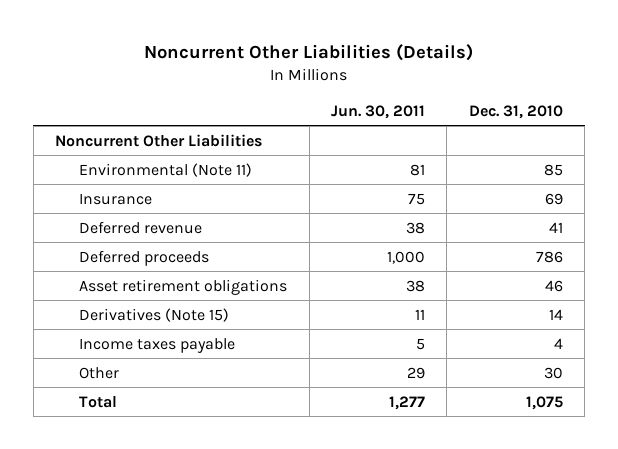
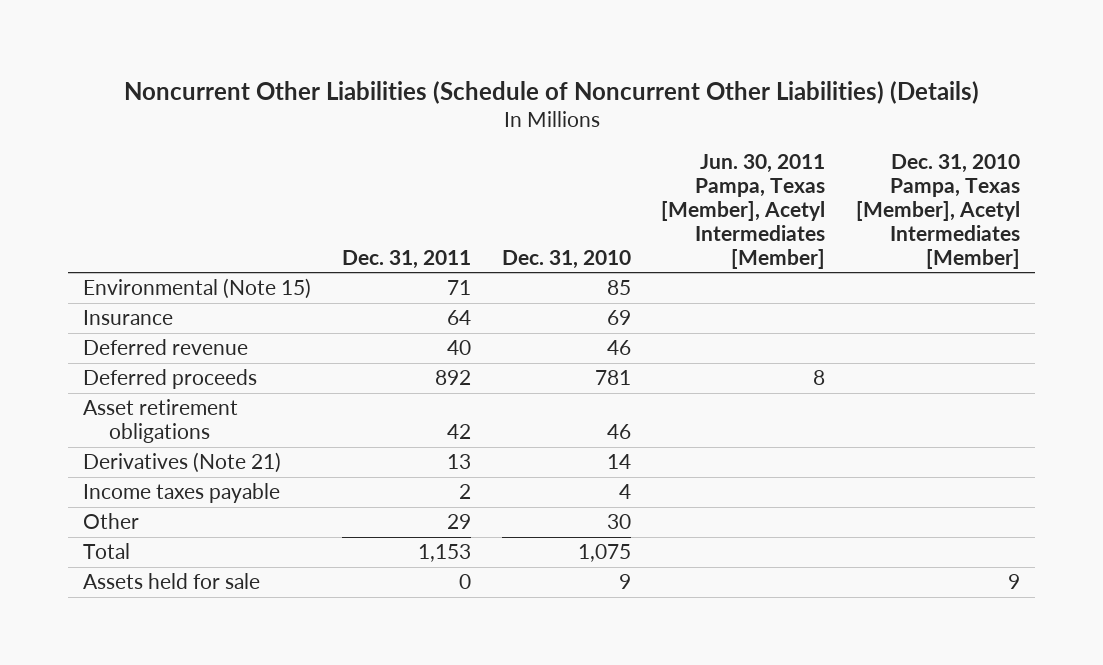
[143,44,473,62] Noncurrent Other Liabilities (Details) -> [123,80,979,104] Noncurrent Other Liabilities (Schedule of Noncurrent Other Liabilities) (Details)
[331,104,426,119] Jun. 30, 2011 -> none
none -> [342,249,472,269] Dec. 31, 2011
none -> [661,154,826,269] Jun. 30, 2011 Pampa, Texas [Member], Acetyl Intermediates [Member]
none -> [855,154,1020,269] Dec. 31, 2010 Pampa, Texas [Member], Acetyl Intermediates [Member]
[54,133,262,147] Noncurrent Other Liabilities -> none
[79,162,253,177] Environmental (Note 11) -> [83,278,312,300] Environmental (Note 15)
[548,221,563,233] 41 -> [606,340,631,356] 46
[535,250,563,263] 786 -> [594,370,631,386] 781
[79,307,230,322] Derivatives (Note 15) -> [83,452,282,474] Derivatives (Note 21)
none -> [83,573,261,590] Assets held for sale

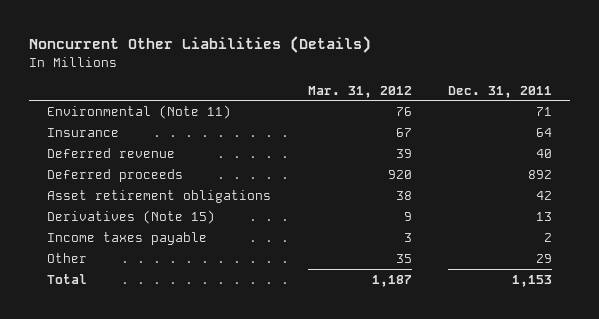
[123,80,979,104] Noncurrent Other Liabilities (Schedule of Noncurrent Other Liabilities) (Details) -> [28,36,371,54] Noncurrent Other Liabilities (Details)
[501,249,631,269] Dec. 31, 2010 -> none
[661,154,826,269] Jun. 30, 2011 Pampa, Texas [Member], Acetyl Intermediates [Member] -> none
[855,154,1020,269] Dec. 31, 2010 Pampa, Texas [Member], Acetyl Intermediates [Member] -> none
none -> [307,85,412,98] Mar. 31, 2012
[83,278,312,300] Environmental (Note 15) -> [47,104,232,119] Environmental (Note 11)
[83,452,282,474] Derivatives (Note 21) -> [47,209,216,224] Derivatives (Note 15)
[83,573,261,590] Assets held for sale -> none

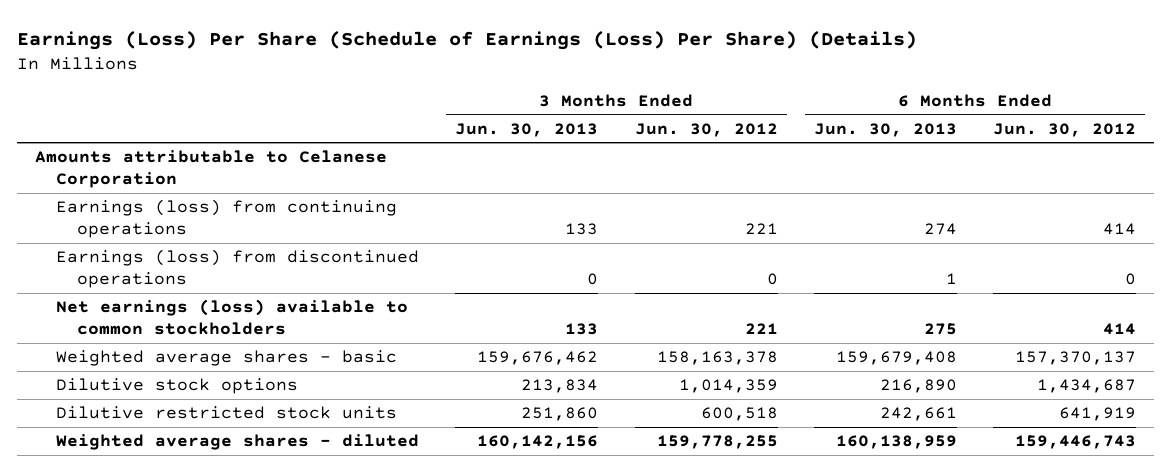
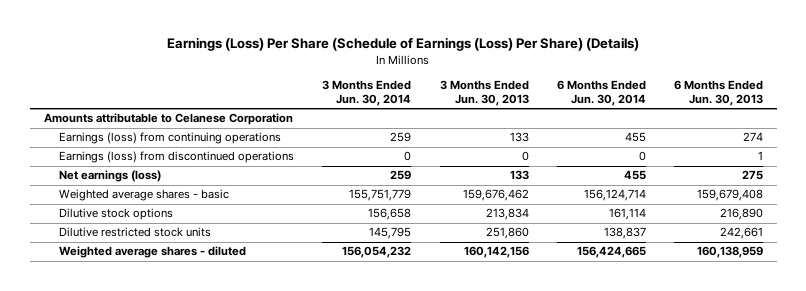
[634,122,778,137] Jun. 30, 2012 -> none
[992,122,1136,137] Jun. 30, 2012 -> none
none -> [322,79,412,107] 3 Months Ended Jun. 30, 2014
none -> [556,79,646,107] 6 Months Ended Jun. 30, 2014
[56,299,409,336] Net earnings (loss) available to common stockholders -> [59,170,162,183] Net earnings (loss)

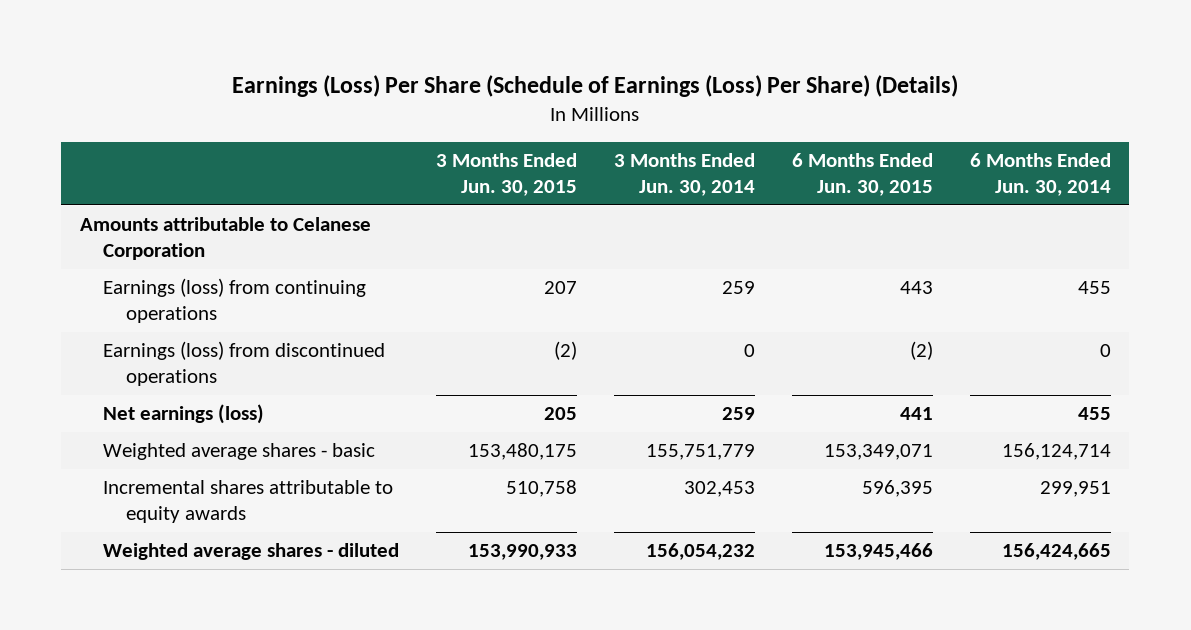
[439,79,529,107] 3 Months Ended Jun. 30, 2013 -> none
[673,79,763,107] 6 Months Ended Jun. 30, 2013 -> none
none -> [435,153,577,196] 3 Months Ended Jun. 30, 2015
none -> [791,153,933,196] 6 Months Ended Jun. 30, 2015
[59,208,174,221] Dilutive stock options -> none
[59,227,212,238] Dilutive restricted stock units -> none
none -> [103,480,394,523] Incremental shares attributable to equity awards

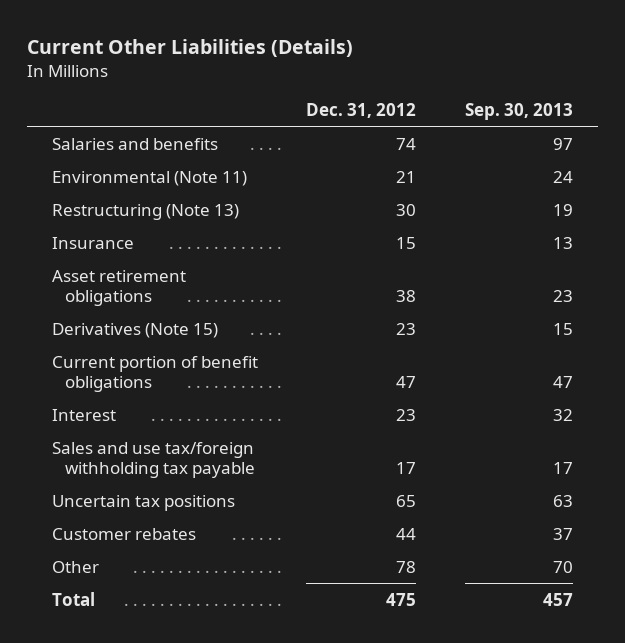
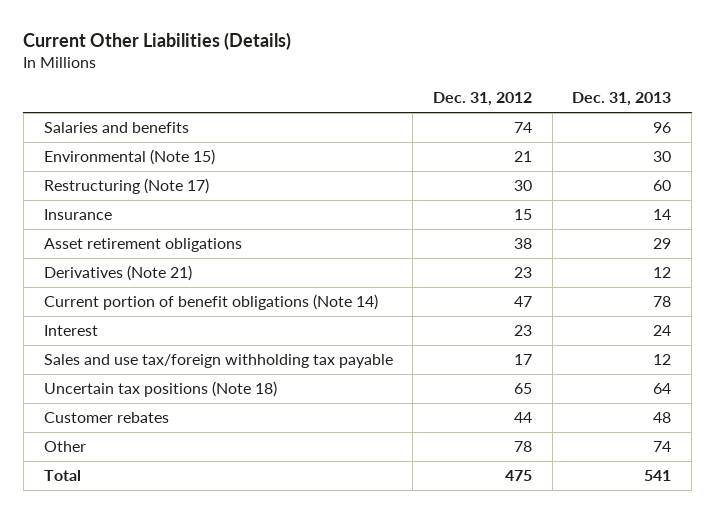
[465,103,574,121] Sep. 30, 2013 -> none
none -> [572,92,672,107] Dec. 31, 2013
[51,170,247,186] Environmental (Note 11) -> [43,148,215,165] Environmental (Note 15)
[51,203,239,220] Restructuring (Note 13) -> [43,177,209,194] Restructuring (Note 17)
[51,322,218,338] Derivatives (Note 15) -> [43,264,192,281] Derivatives (Note 21)
[51,355,258,393] Current portion of benefit obligations -> [43,293,378,310] Current portion of benefit obligations (Note 14)
[51,494,235,511] Uncertain tax positions -> [43,380,277,397] Uncertain tax positions (Note 18)

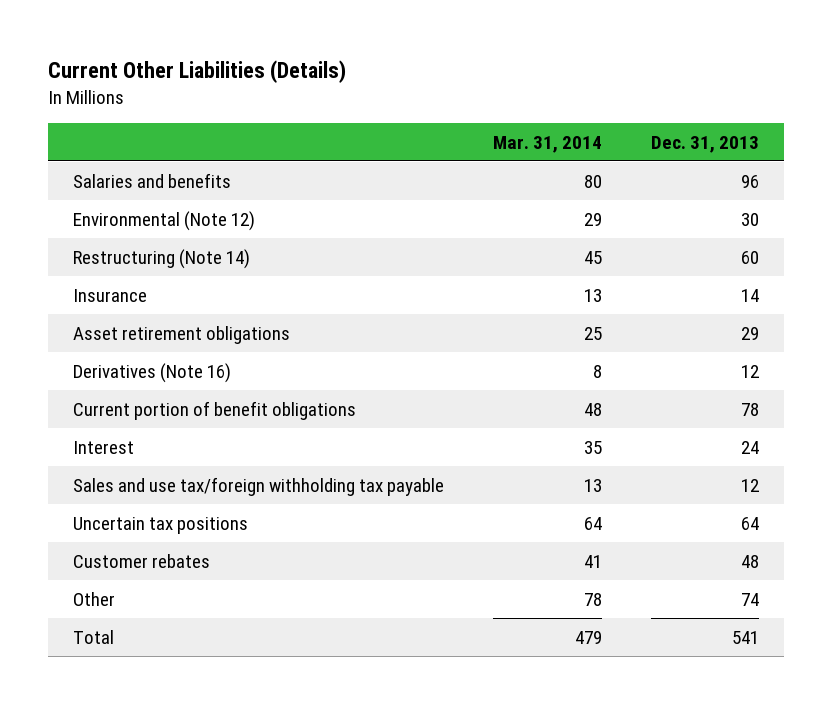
[432,92,532,107] Dec. 31, 2012 -> none
none -> [492,135,602,153] Mar. 31, 2014
[43,148,215,165] Environmental (Note 15) -> [72,210,255,231] Environmental (Note 12)
[43,177,209,194] Restructuring (Note 17) -> [72,248,250,269] Restructuring (Note 14)
[43,264,192,281] Derivatives (Note 21) -> [72,362,231,383] Derivatives (Note 16)
[43,293,378,310] Current portion of benefit obligations (Note 14) -> [72,400,356,420] Current portion of benefit obligations
[43,380,277,397] Uncertain tax positions (Note 18) -> [72,516,248,534] Uncertain tax positions

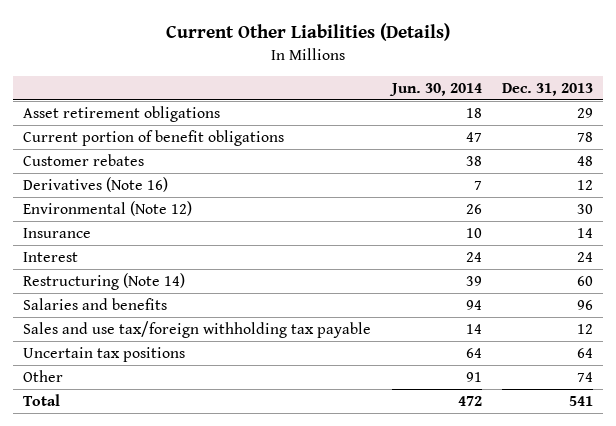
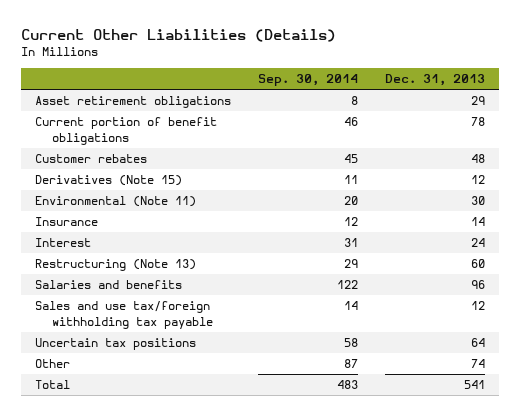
[388,82,482,96] Jun. 30, 2014 -> none
none -> [257,74,358,87] Sep. 30, 2014
[23,177,169,193] Derivatives (Note 16) -> [34,175,182,187] Derivatives (Note 15)
[23,201,193,217] Environmental (Note 12) -> [34,196,196,208] Environmental (Note 11)
[23,273,186,291] Restructuring (Note 14) -> [34,259,196,272] Restructuring (Note 13)

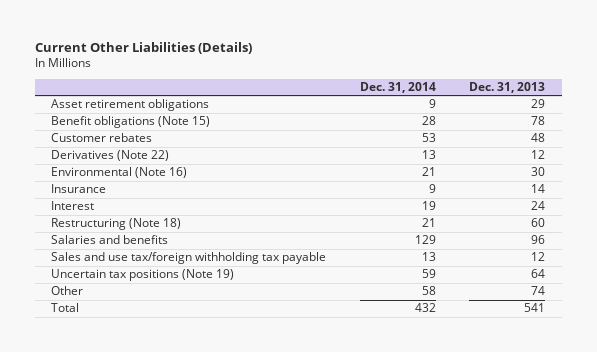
[257,74,358,87] Sep. 30, 2014 -> none
none -> [359,82,436,94] Dec. 31, 2014
[34,117,217,145] Current portion of benefit obligations -> none
none -> [51,116,211,129] Benefit obligations (Note 15)
[34,175,182,187] Derivatives (Note 15) -> [51,150,170,162] Derivatives (Note 22)
[34,196,196,208] Environmental (Note 11) -> [51,167,188,179] Environmental (Note 16)
[34,259,196,272] Restructuring (Note 13) -> [51,218,182,231] Restructuring (Note 18)
[34,338,196,351] Uncertain tax positions -> [51,269,235,282] Uncertain tax positions (Note 19)

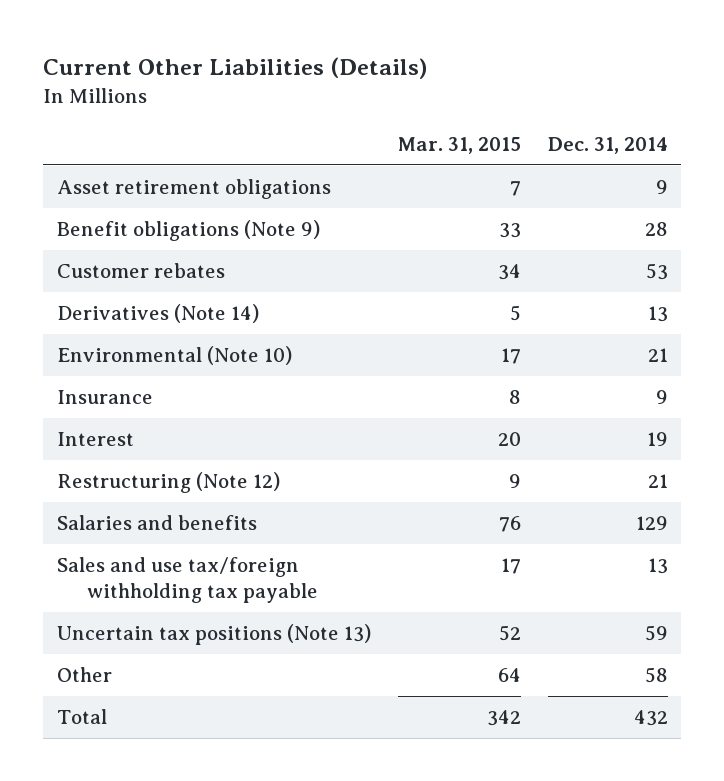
[469,82,546,94] Dec. 31, 2013 -> none
none -> [397,136,521,154] Mar. 31, 2015
[51,116,211,129] Benefit obligations (Note 15) -> [56,219,320,241] Benefit obligations (Note 9)
[51,150,170,162] Derivatives (Note 22) -> [56,303,259,323] Derivatives (Note 14)
[51,167,188,179] Environmental (Note 16) -> [56,345,292,365] Environmental (Note 10)
[51,218,182,231] Restructuring (Note 18) -> [56,471,280,493] Restructuring (Note 12)
[51,269,235,282] Uncertain tax positions (Note 19) -> [56,623,371,645] Uncertain tax positions (Note 13)

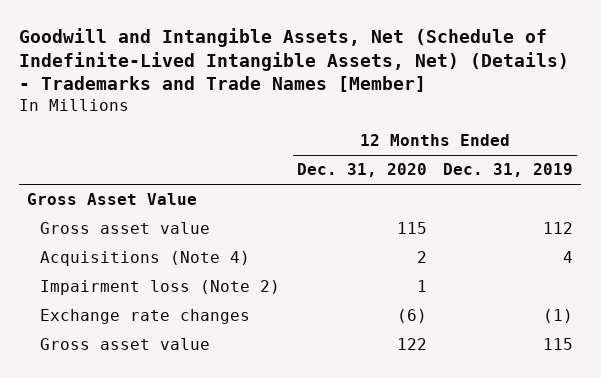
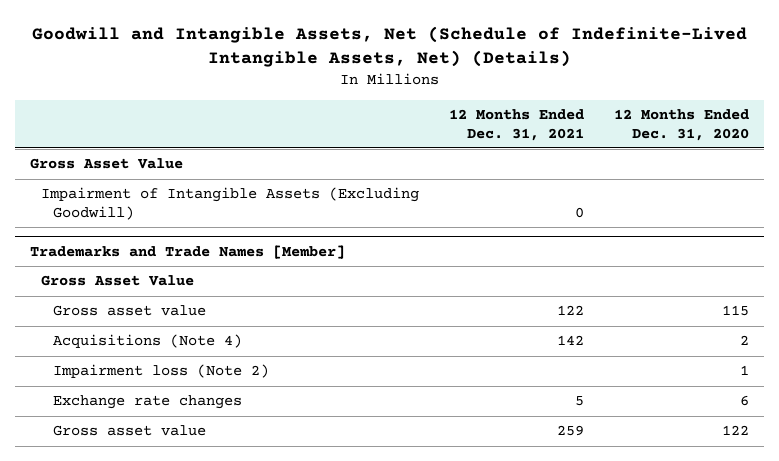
[19,27,570,93] Goodwill and Intangible Assets, Net (Schedule of Indefinite-Lived Intangible Assets, Net) (Details) - Trademarks and Trade Names [Member] -> [31,25,747,68] Goodwill and Intangible Assets, Net (Schedule of Indefinite-Lived Intangible Assets, Net) (Details)
[443,163,574,178] Dec. 31, 2019 -> none
none -> [449,108,585,141] 12 Months Ended Dec. 31, 2021
none -> [41,187,420,221] Impairment of Intangible Assets (Excluding Goodwill)
none -> [29,244,345,259] Trademarks and Trade Names [Member]
none -> [41,275,195,287] Gross Asset Value
[396,309,427,324] (6) -> [740,395,750,407] 6

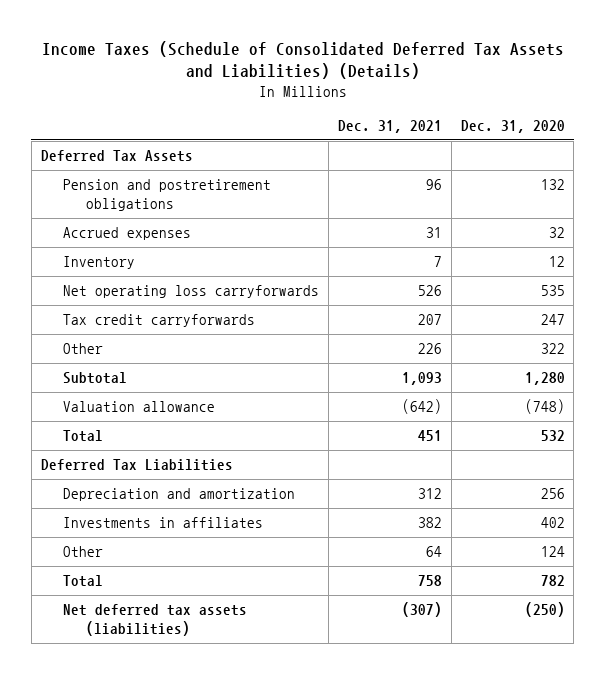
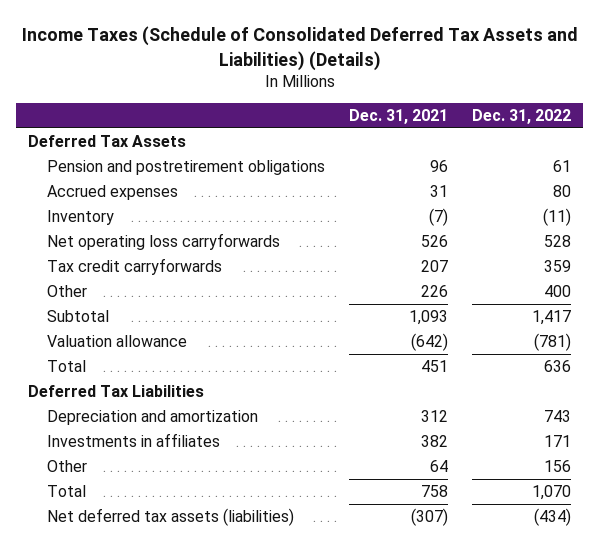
[460,119,565,133] Dec. 31, 2020 -> none
none -> [471,108,571,124] Dec. 31, 2022
[433,256,442,268] 7 -> [429,208,449,227] (7)

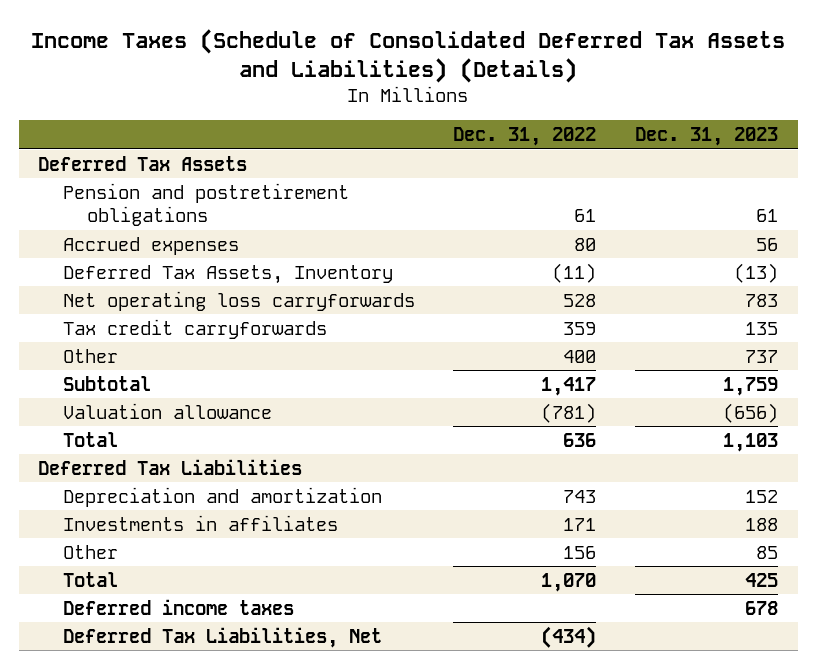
[349,108,449,124] Dec. 31, 2021 -> none
none -> [635,126,779,146] Dec. 31, 2023
[47,210,115,226] Inventory -> [62,264,393,284] Deferred Tax Assets, Inventory
none -> [62,598,294,615] Deferred income taxes
[47,508,295,527] Net deferred tax assets (liabilities) -> [62,626,382,648] Deferred Tax Liabilities, Net

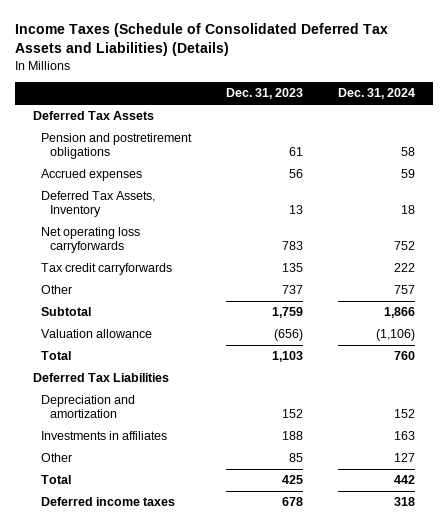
[453,126,597,146] Dec. 31, 2022 -> none
none -> [338,88,416,100] Dec. 31, 2024
[734,262,779,283] (13) -> [289,205,304,215] 13
[62,626,382,648] Deferred Tax Liabilities, Net -> none

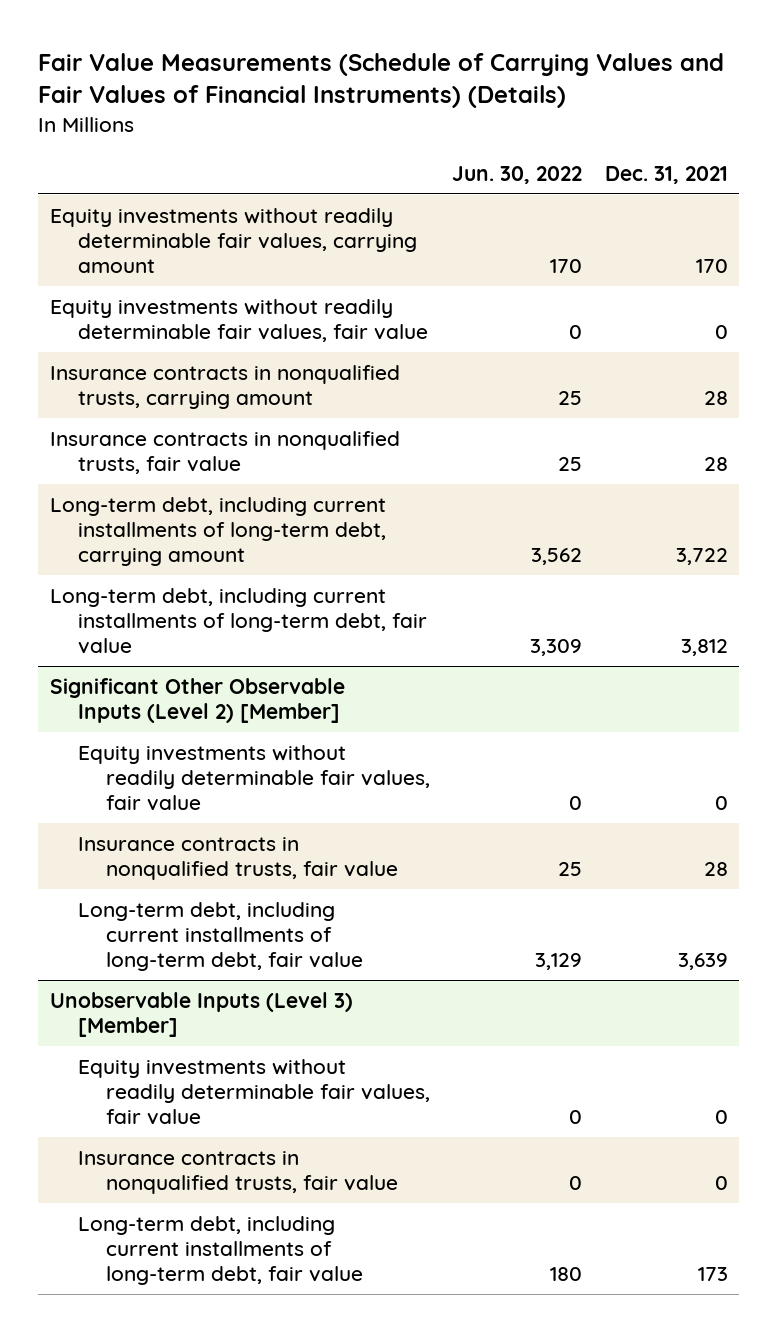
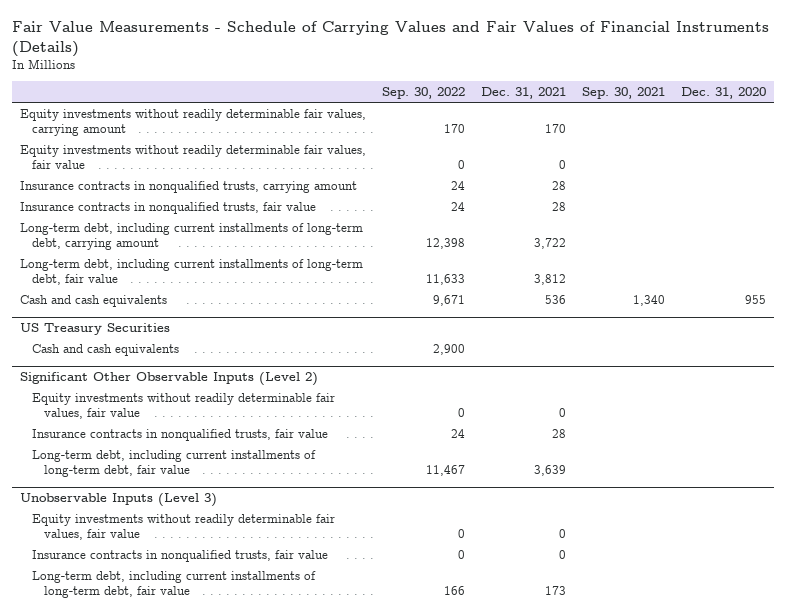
[38,52,725,109] Fair Value Measurements (Schedule of Carrying Values and Fair Values of Financial Instruments) (Details) -> [11,20,769,57] Fair Value Measurements - Schedule of Carrying Values and Fair Values of Financial Instruments (Details)
[452,165,583,184] Jun. 30, 2022 -> none
none -> [382,87,466,100] Sep. 30, 2022
none -> [582,87,666,100] Sep. 30, 2021
none -> [681,87,767,100] Dec. 31, 2020
none -> [20,294,168,307] Cash and cash equivalents
none -> [20,323,171,336] US Treasury Securities
none -> [31,343,179,356] Cash and cash equivalents
[49,678,345,724] Significant Other Observable Inputs (Level 2) [Member] -> [20,372,319,387] Significant Other Observable Inputs (Level 2)
[49,992,353,1038] Unobservable Inputs (Level 3) [Member] -> [20,493,218,508] Unobservable Inputs (Level 3)

